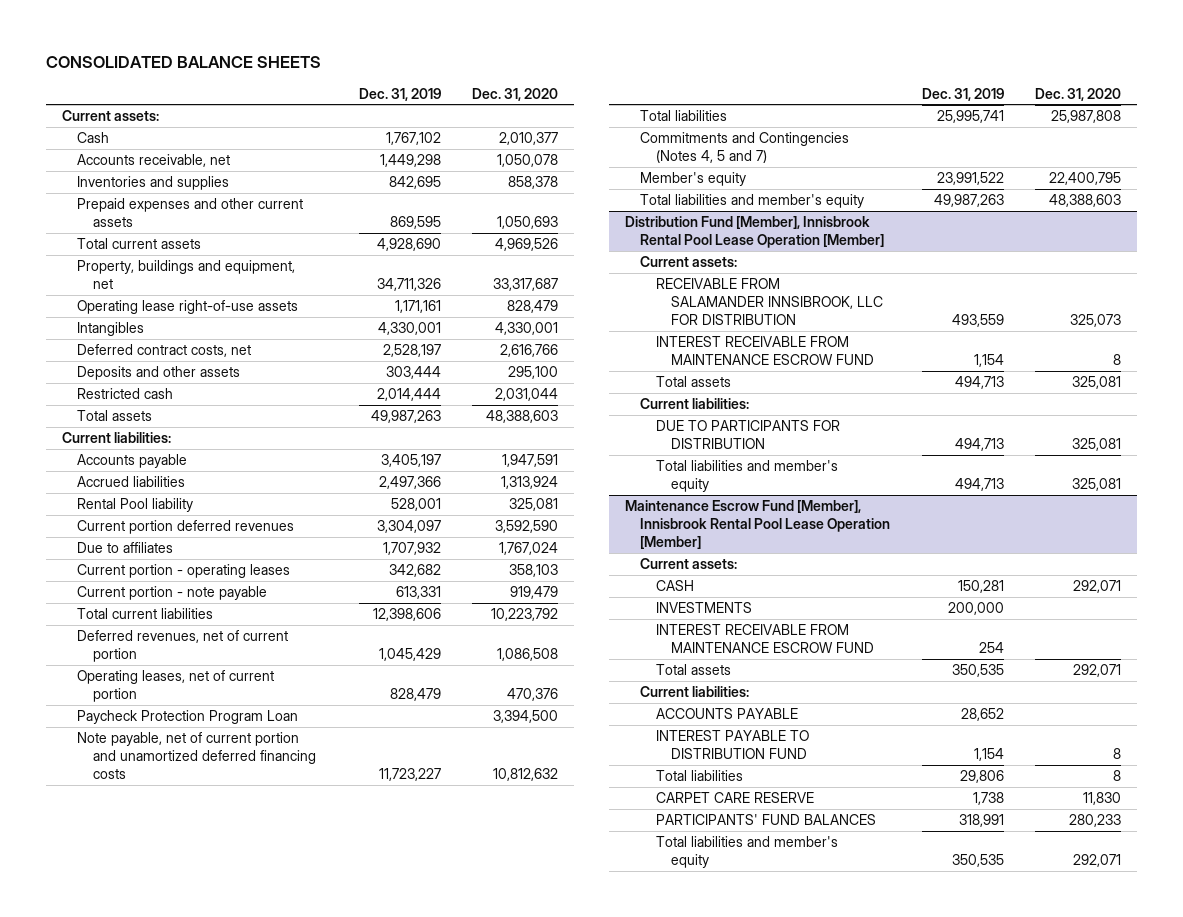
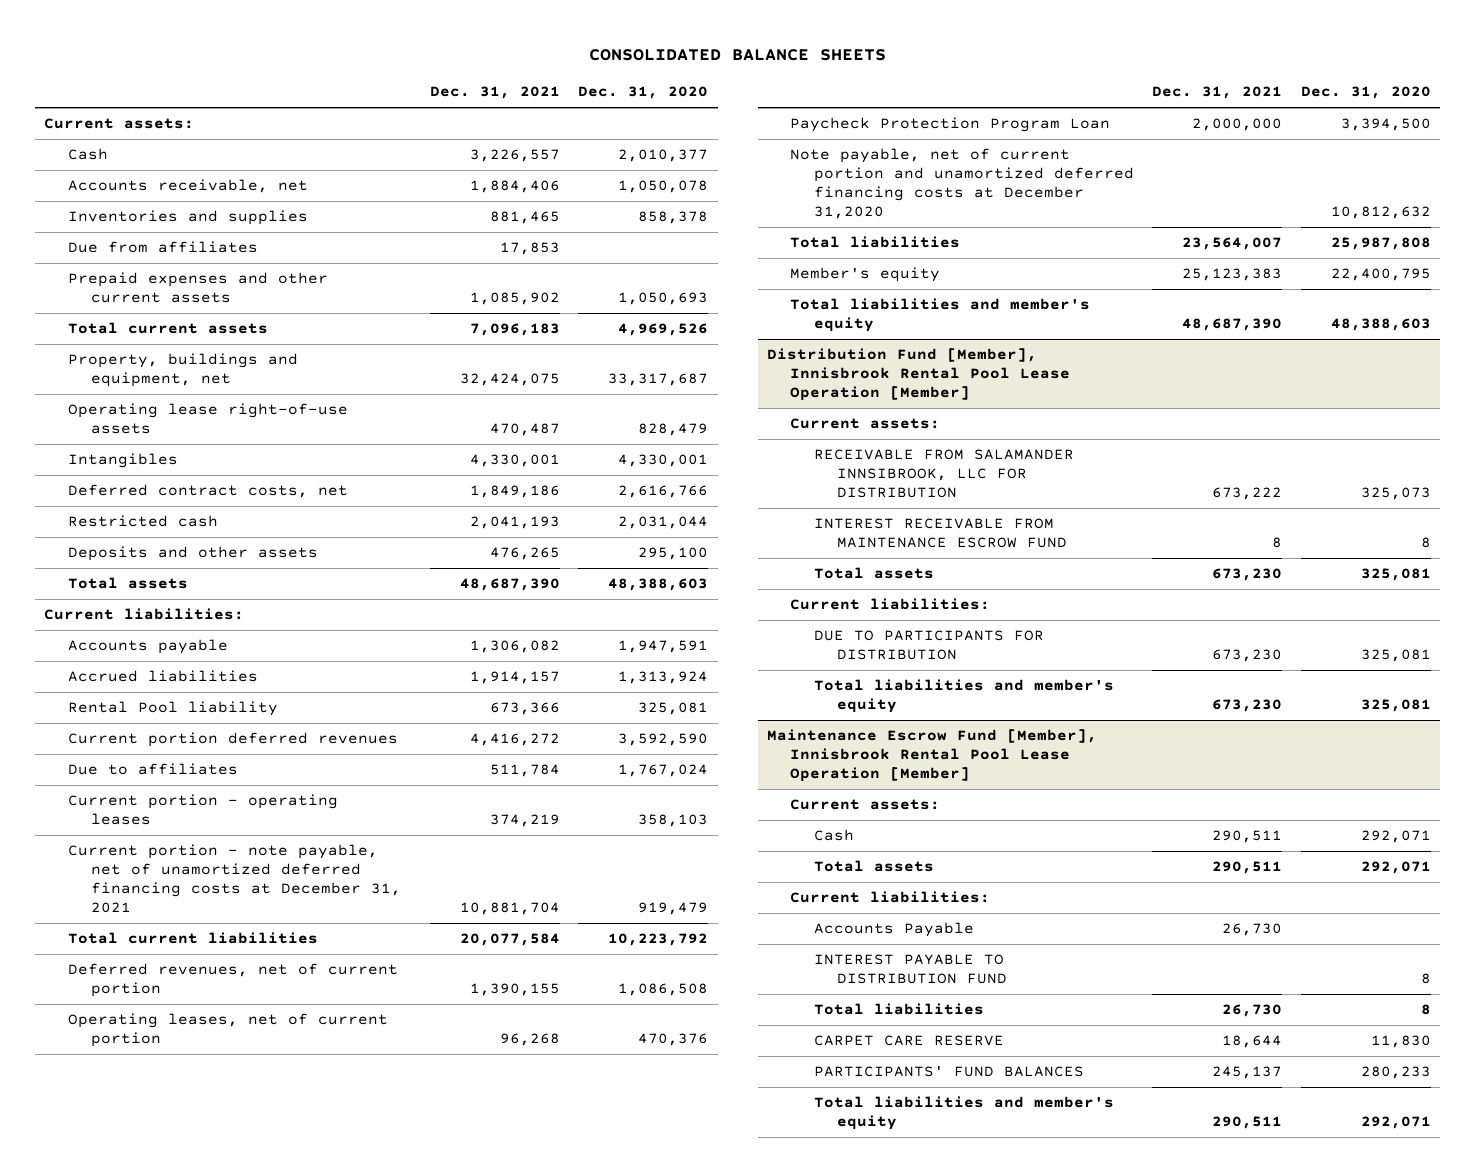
[358,87,441,101] Dec. 31, 2019 -> none
none -> [429,86,560,100] Dec. 31, 2021
none -> [67,241,258,254] Due from affiliates
[77,366,241,381] Deposits and other assets -> [67,546,318,562] Deposits and other assets
[77,586,268,601] Current portion - note payable -> [67,844,402,914] Current portion - note payable, net of unamortized deferred financing costs at December 31, 2021
[77,732,316,779] Note payable, net of current portion and unamortized deferred financing costs -> [790,148,1134,220] Note payable, net of current portion and unamortized deferred financing costs at December 31,2020
[640,132,850,163] Commitments and Contingencies (Notes 4, 5 and 7) -> none
[655,602,752,614] INVESTMENTS -> none
[655,624,875,653] INTEREST RECEIVABLE FROM MAINTENANCE ESCROW FUND -> none
[655,580,694,592] CASH -> [813,829,854,842] Cash
[655,708,798,720] ACCOUNTS PAYABLE -> [813,922,974,938] Accounts Payable

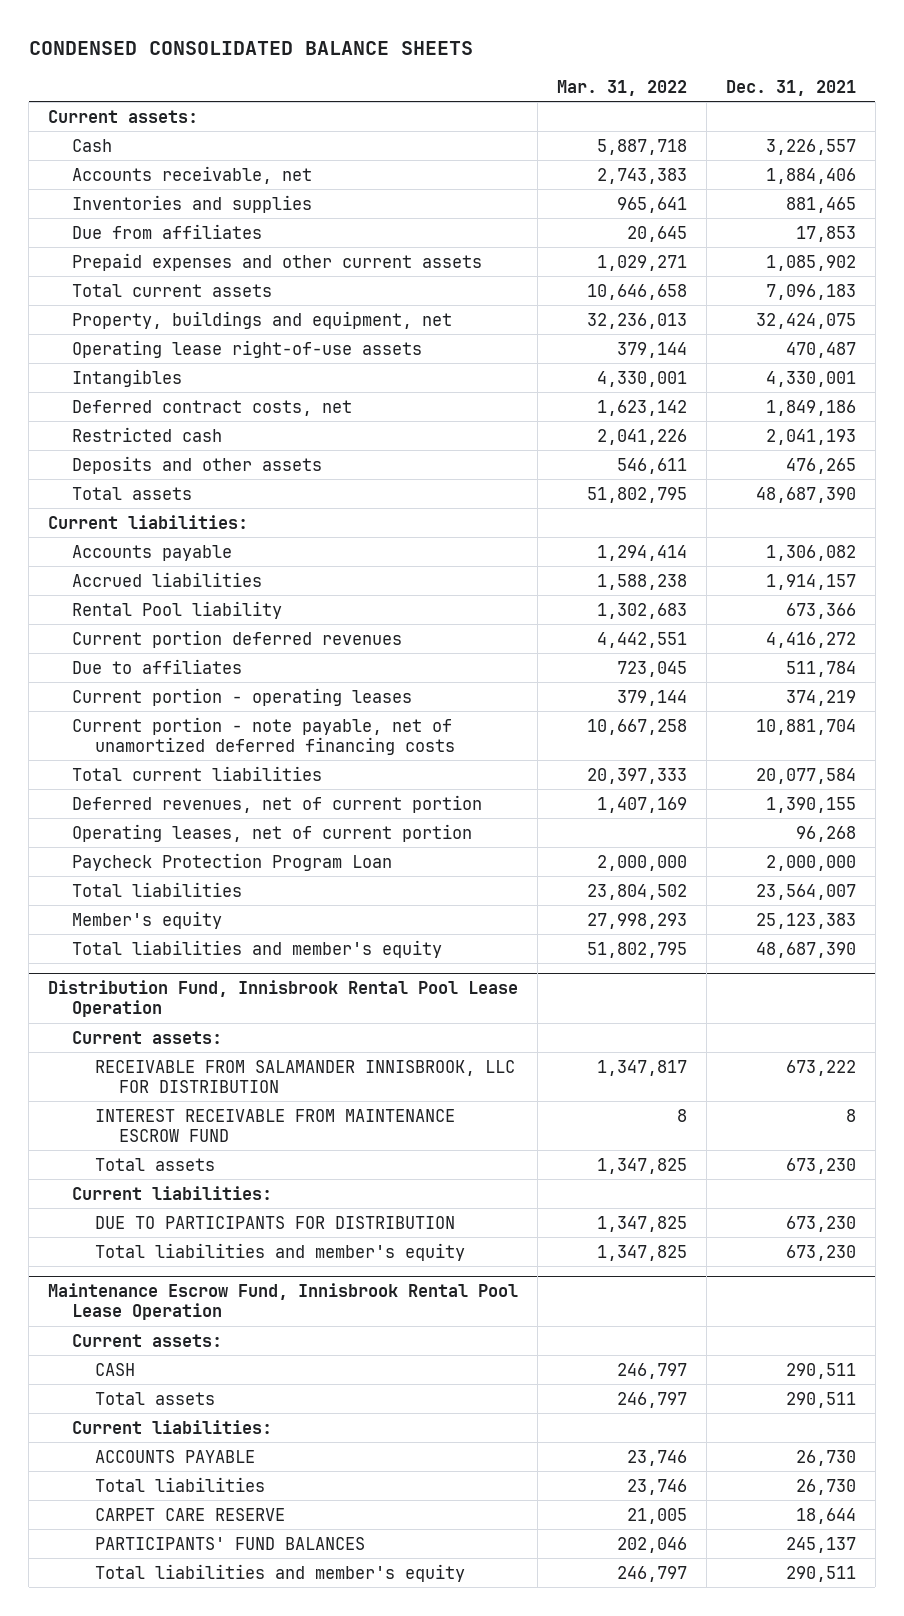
[588,48,886,61] CONSOLIDATED BALANCE SHEETS -> [28,41,473,56] CONDENSED CONSOLIDATED BALANCE SHEETS
[578,86,709,100] Dec. 31, 2020 -> none
none -> [557,80,688,97] Mar. 31, 2022
[67,844,402,914] Current portion - note payable, net of unamortized deferred financing costs at December 31, 2021 -> [71,716,456,756] Current portion - note payable, net of unamortized deferred financing costs
[790,148,1134,220] Note payable, net of current portion and unamortized deferred financing costs at December 31,2020 -> none
[766,348,1071,402] Distribution Fund [Member], Innisbrook Rental Pool Lease Operation [Member] -> [48,979,519,1018] Distribution Fund, Innisbrook Rental Pool Lease Operation
[813,449,1074,499] RECEIVABLE FROM SALAMANDER INNSIBROOK, LLC FOR DISTRIBUTION -> [95,1059,516,1094] RECEIVABLE FROM SALAMANDER INNISBROOK, LLC FOR DISTRIBUTION
[766,729,1097,783] Maintenance Escrow Fund [Member], Innisbrook Rental Pool Lease Operation [Member] -> [48,1282,519,1321] Maintenance Escrow Fund, Innisbrook Rental Pool Lease Operation
[813,829,854,842] Cash -> [95,1362,136,1376] CASH
[813,954,1008,985] INTEREST PAYABLE TO DISTRIBUTION FUND -> none
[813,922,974,938] Accounts Payable -> [95,1449,256,1463] ACCOUNTS PAYABLE

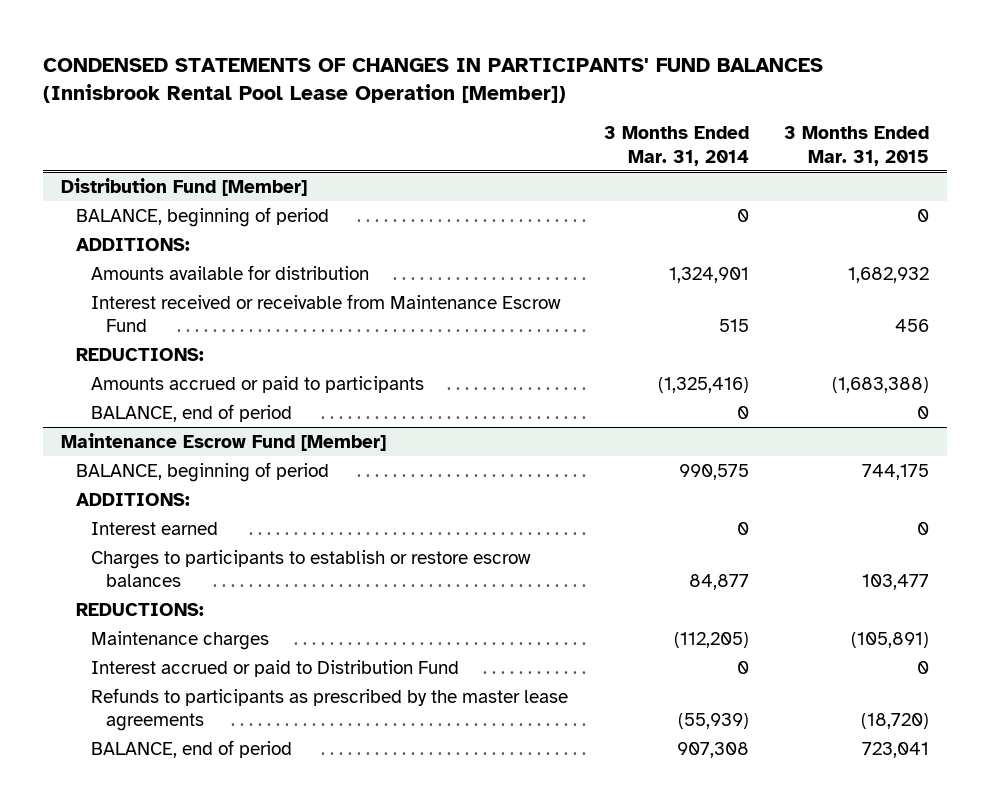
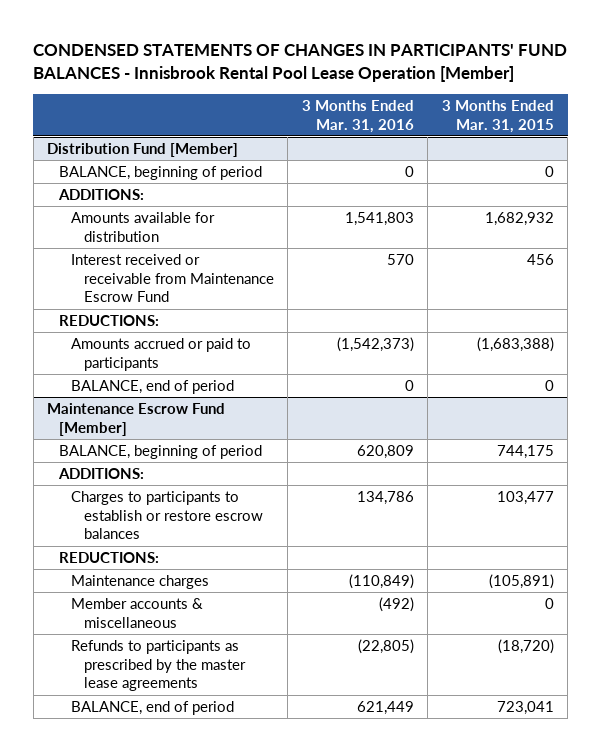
[42,57,823,104] CONDENSED STATEMENTS OF CHANGES IN PARTICIPANTS' FUND BALANCES (Innisbrook Rental Pool Lease Operation [Member]) -> [33,44,568,83] CONDENSED STATEMENTS OF CHANGES IN PARTICIPANTS' FUND BALANCES - Innisbrook Rental Pool Lease Operation [Member]
[603,126,749,166] 3 Months Ended Mar. 31, 2014 -> none
none -> [301,99,414,133] 3 Months Ended Mar. 31, 2016
[91,521,219,535] Interest earned -> none
[91,659,460,677] Interest accrued or paid to Distribution Fund -> none
none -> [71,597,204,628] Member accounts & miscellaneous

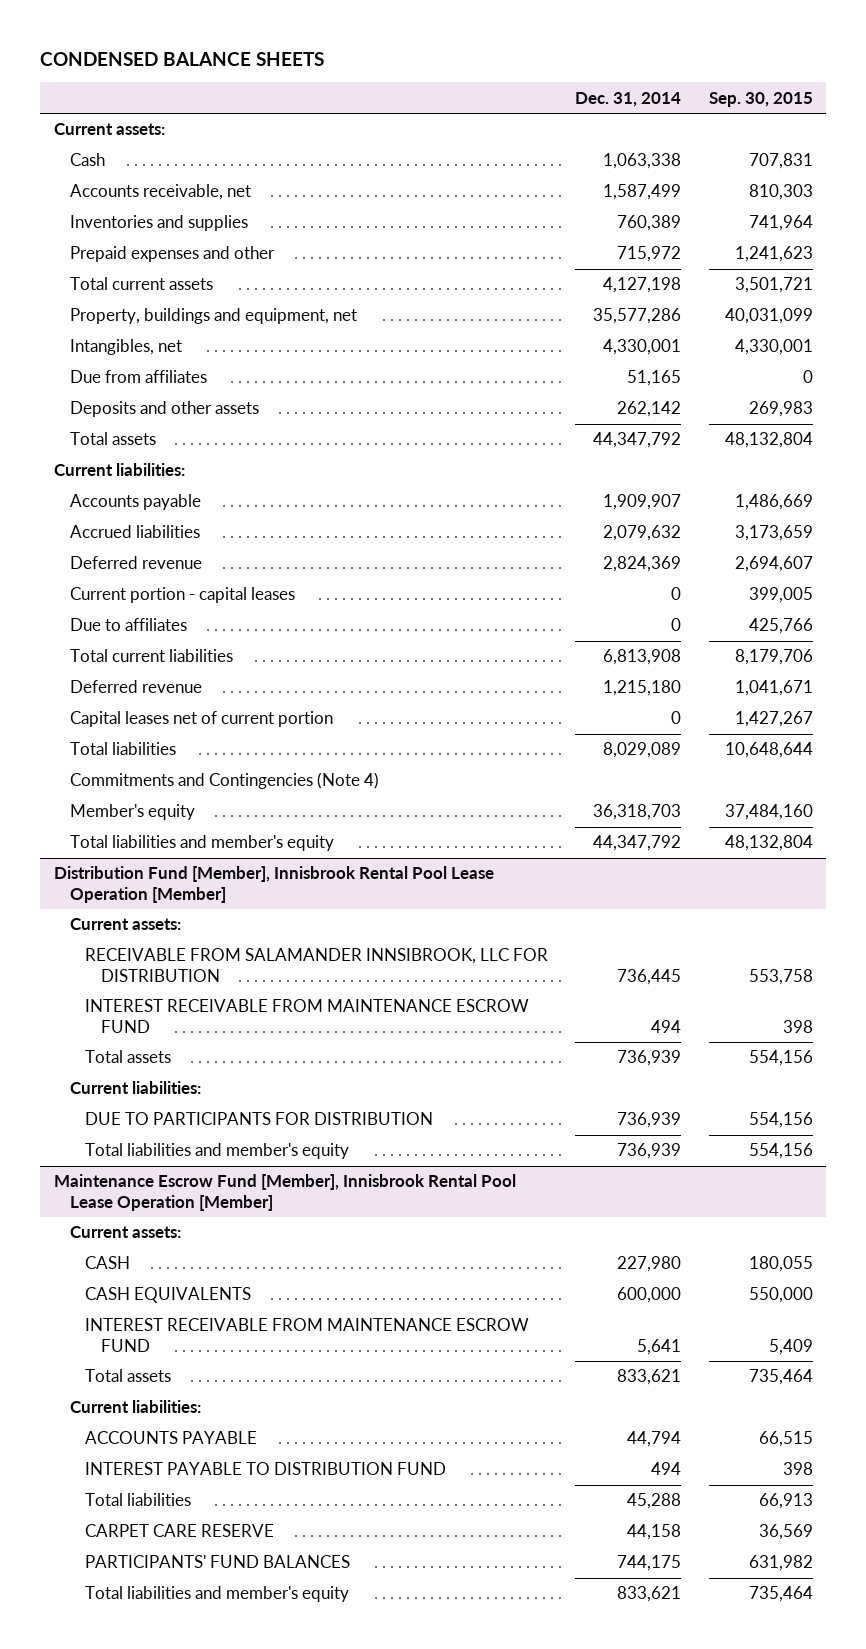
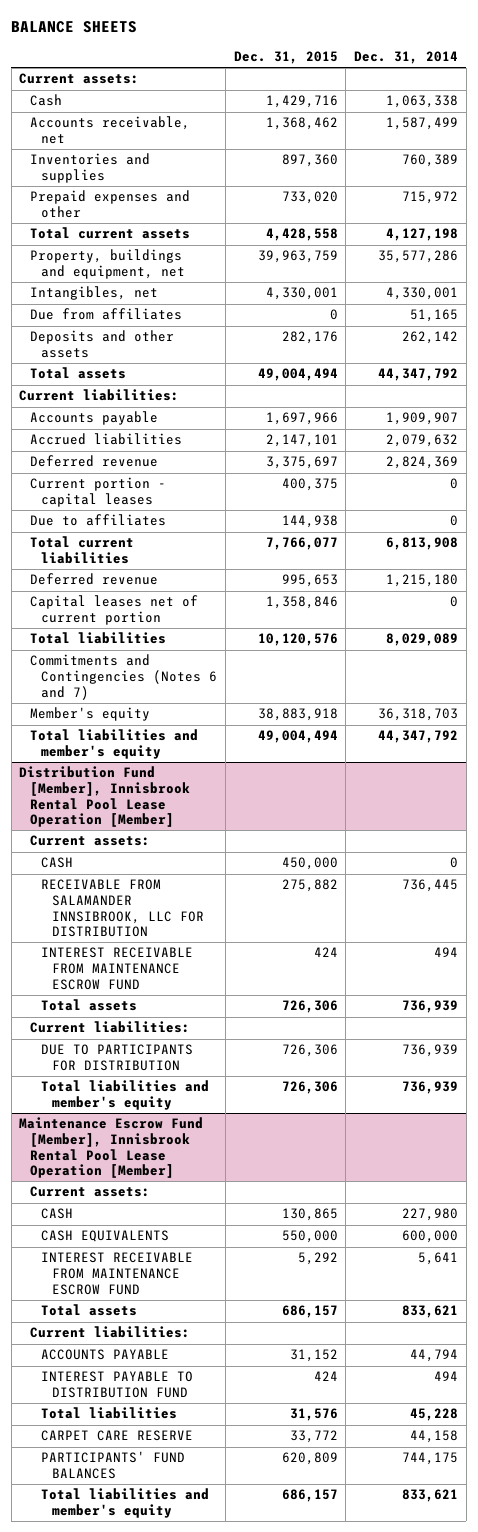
[40,51,325,66] CONDENSED BALANCE SHEETS -> [11,21,138,34] BALANCE SHEETS
[708,91,813,107] Sep. 30, 2015 -> none
none -> [233,50,338,64] Dec. 31, 2015
[69,772,379,790] Commitments and Contingencies (Note 4) -> [30,654,218,700] Commitments and Contingencies (Notes 6 and 7)
none -> [41,857,74,869] CASH
[627,1493,682,1510] 45,288 -> [410,1408,459,1422] 45,228

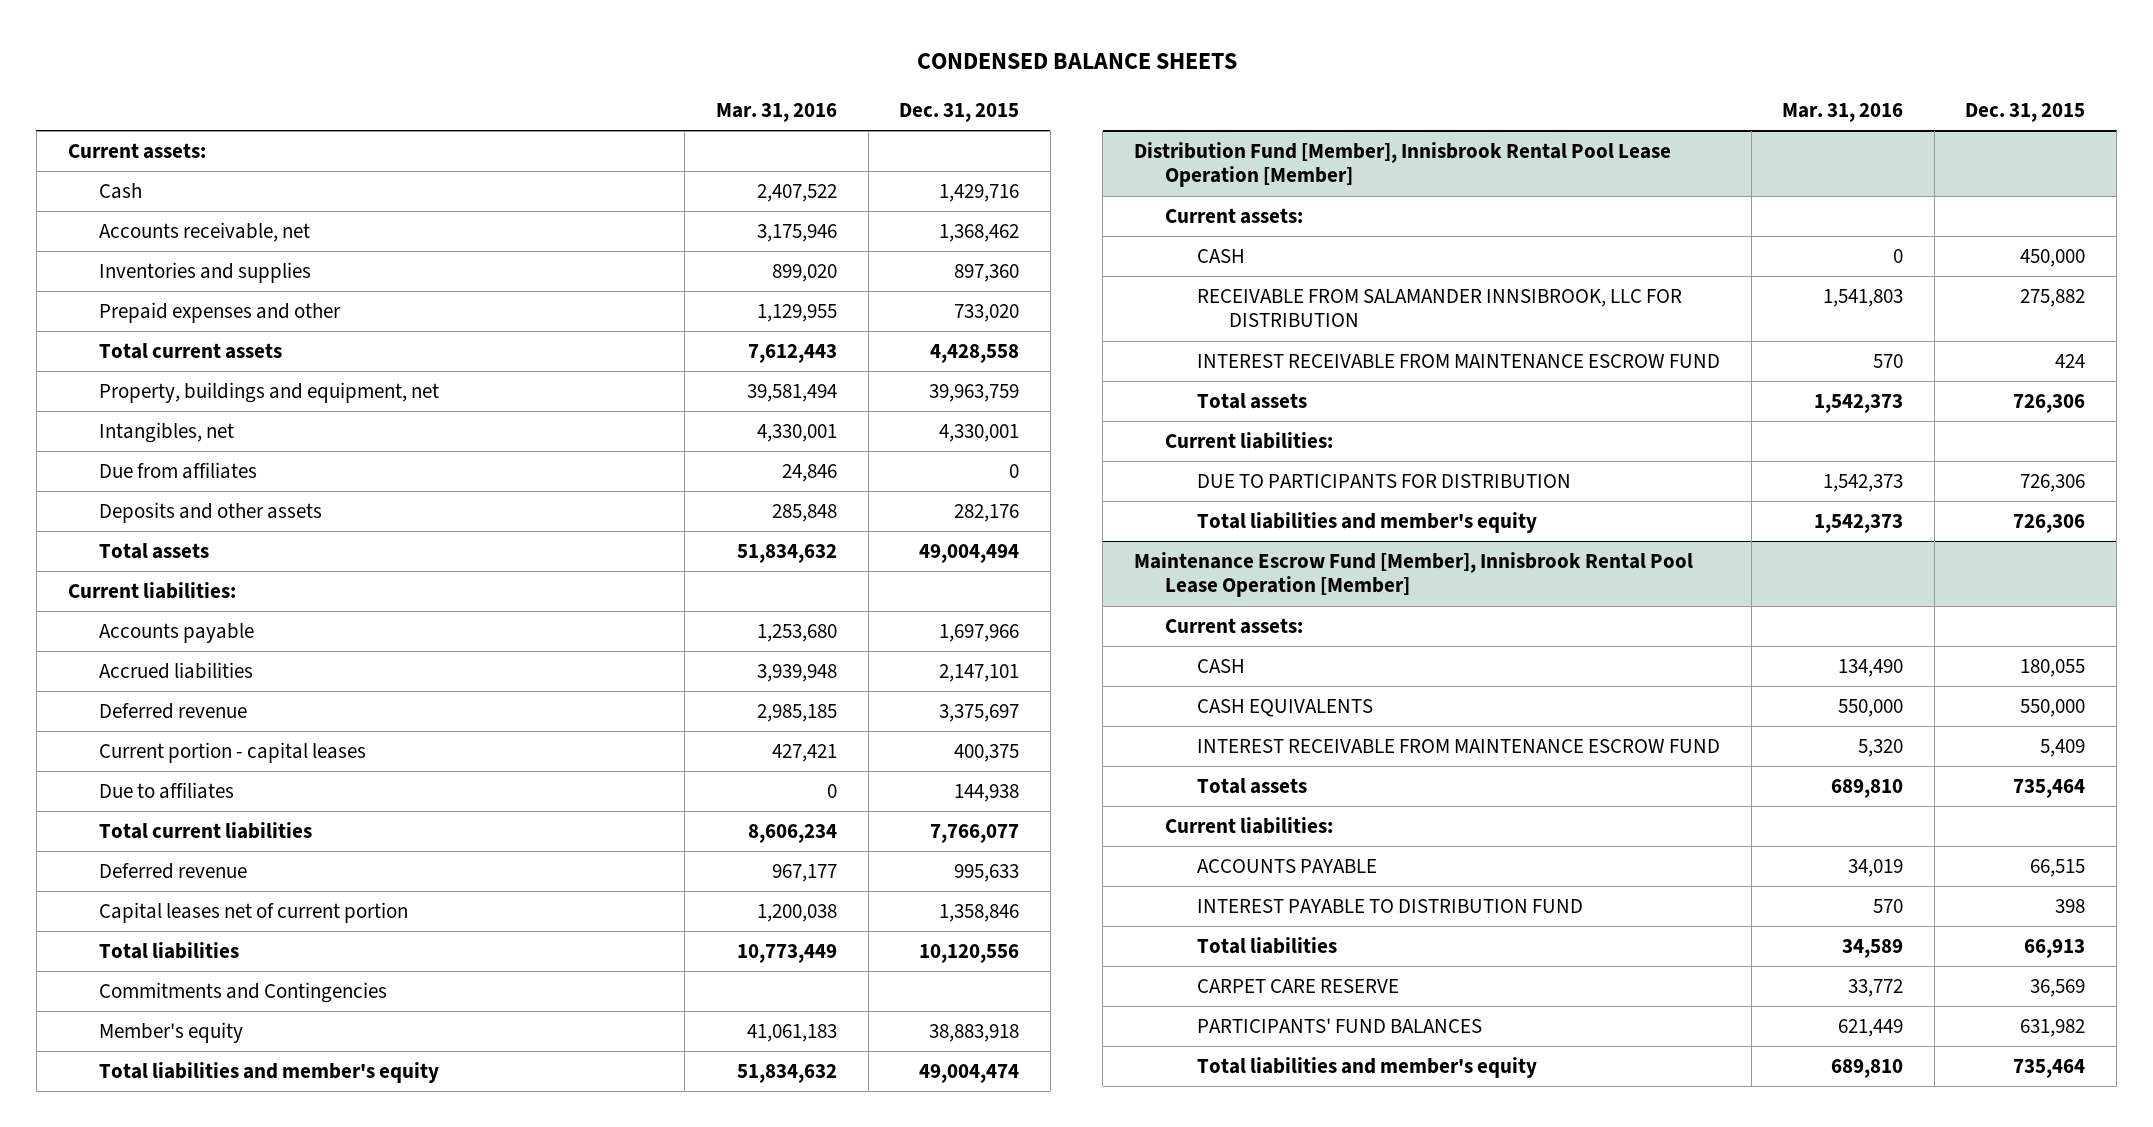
[11,21,138,34] BALANCE SHEETS -> [916,52,1237,69] CONDENSED BALANCE SHEETS
[354,50,459,64] Dec. 31, 2014 -> none
none -> [716,102,838,122] Mar. 31, 2016
[281,574,338,588] 995,653 -> [954,864,1020,883] 995,633
[257,633,338,647] 10,120,576 -> [919,944,1020,964] 10,120,556
[30,654,218,700] Commitments and Contingencies (Notes 6 and 7) -> [99,982,388,1004] Commitments and Contingencies
[257,730,338,744] 49,004,494 -> [919,1064,1020,1084] 49,004,474
[281,1208,338,1222] 130,865 -> [2020,659,2086,678] 180,055
[297,1252,338,1266] 5,292 -> [2040,739,2086,758] 5,409
[281,1305,338,1319] 686,157 -> [2013,779,2086,799] 735,464
[289,1349,338,1363] 31,152 -> [2030,859,2086,878] 66,515
[313,1371,338,1382] 424 -> [2055,899,2086,914] 398
[289,1408,338,1422] 31,576 -> [2024,939,2086,959] 66,913
[289,1430,338,1444] 33,772 -> [2030,979,2086,998] 36,569
[281,1452,338,1466] 620,809 -> [2020,1019,2086,1038] 631,982
[281,1489,338,1503] 686,157 -> [2013,1059,2086,1079] 735,464

